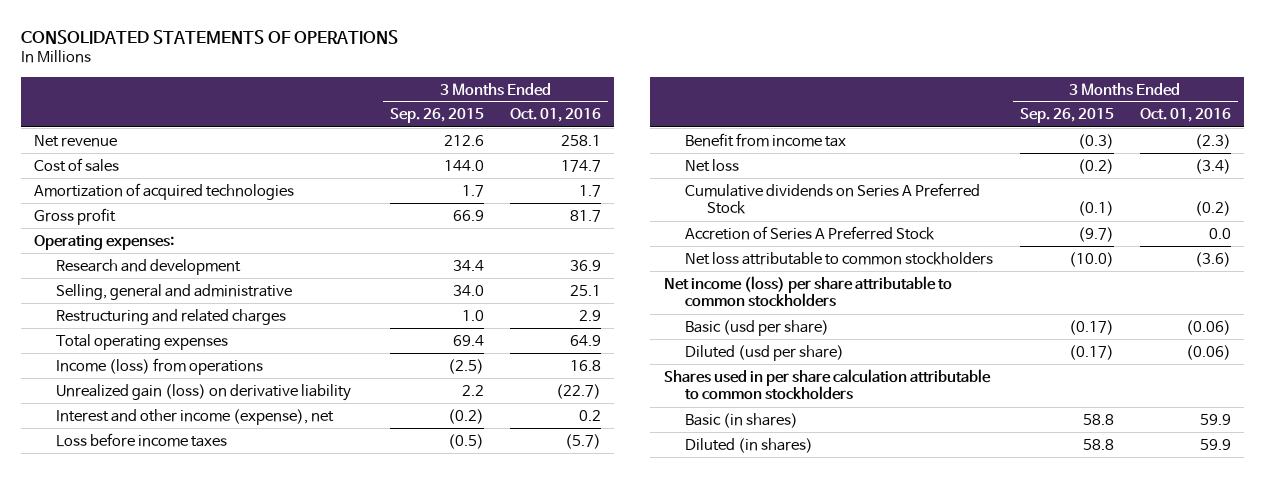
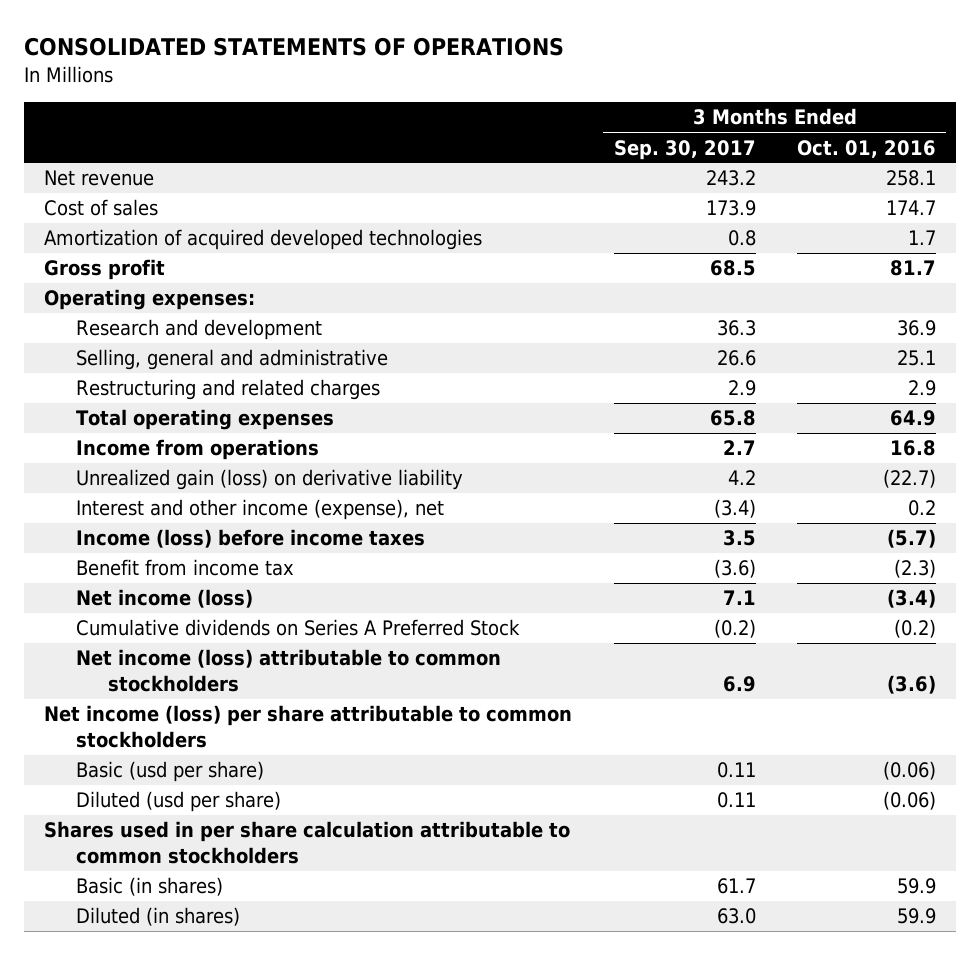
[389,108,484,124] Sep. 26, 2015 -> none
none -> [613,139,756,160] Sep. 30, 2017
[33,182,294,200] Amortization of acquired technologies -> [44,229,483,251] Amortization of acquired developed technologies
[55,357,263,375] Income (loss) from operations -> [76,439,320,461] Income from operations
[55,432,227,447] Loss before income taxes -> [76,529,426,549] Income (loss) before income taxes
[685,158,740,172] Net loss -> [76,589,254,609] Net income (loss)
[685,225,936,240] Accretion of Series A Preferred Stock -> none
[685,251,994,265] Net loss attributable to common stockholders -> [76,649,502,692] Net income (loss) attributable to common stockholders

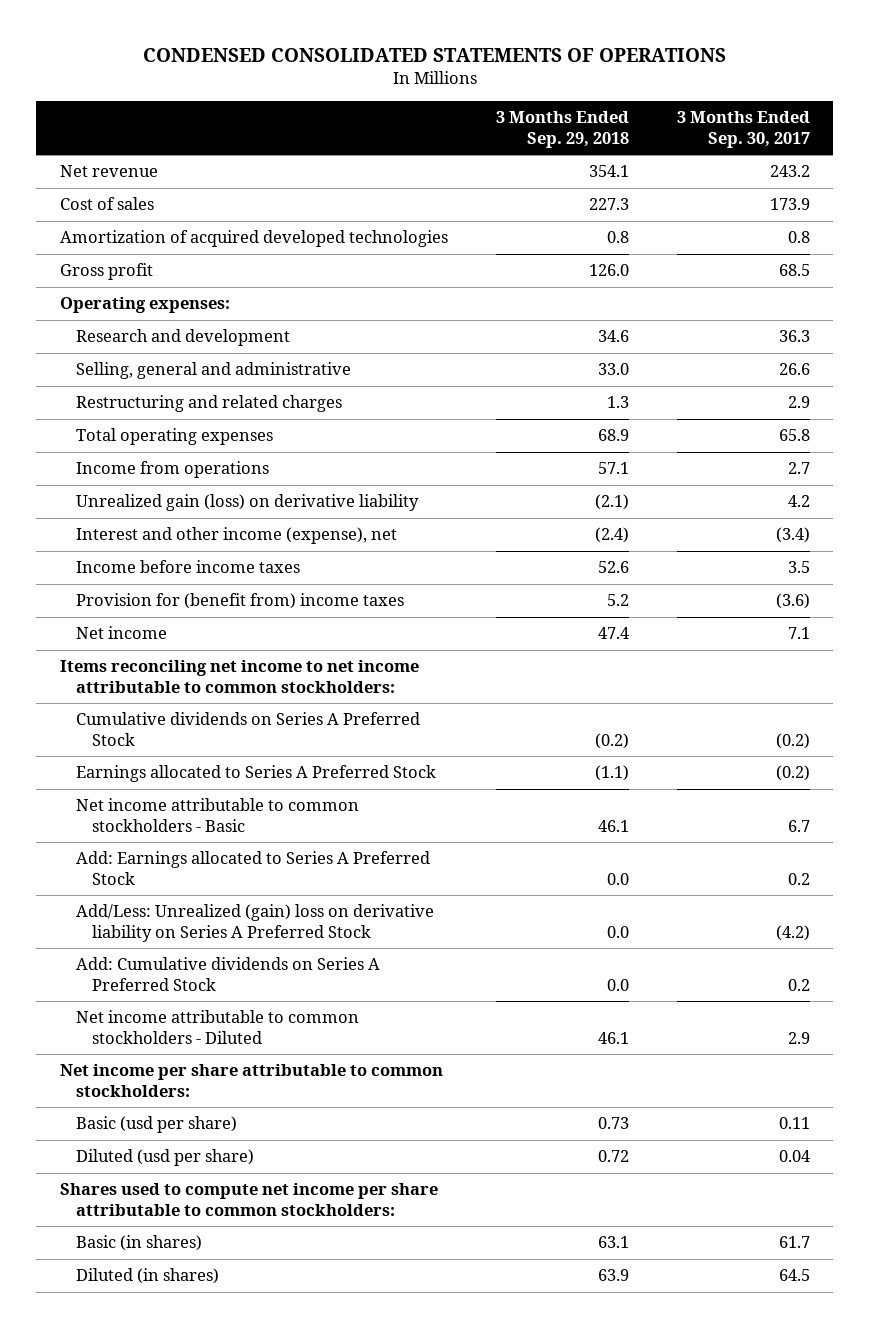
[23,36,564,56] CONSOLIDATED STATEMENTS OF OPERATIONS -> [142,47,726,62] CONDENSED CONSOLIDATED STATEMENTS OF OPERATIONS
[796,139,936,158] Oct. 01, 2016 -> none
none -> [495,111,629,148] 3 Months Ended Sep. 29, 2018
[76,529,426,549] Income (loss) before income taxes -> [76,560,301,574] Income before income taxes
[76,559,295,577] Benefit from income tax -> [76,593,405,610] Provision for (benefit from) income taxes
[76,589,254,609] Net income (loss) -> [76,626,168,640] Net income
none -> [59,660,419,693] Items reconciling net income to net income attributable to common stockholders:
none -> [76,765,437,783] Earnings allocated to Series A Preferred Stock
[76,649,502,692] Net income (loss) attributable to common stockholders -> [76,798,360,832] Net income attributable to common stockholders - Basic
[722,675,756,692] 6.9 -> [787,819,810,832] 6.7
none -> [76,851,431,885] Add: Earnings allocated to Series A Preferred Stock
none -> [76,904,435,942] Add/Less: Unrealized (gain) loss on derivative liability on Series A Preferred Stock
none -> [76,957,381,991] Add: Cumulative dividends on Series A Preferred Stock
none -> [76,1010,360,1044] Net income attributable to common stockholders - Diluted
[44,705,573,748] Net income (loss) per share attributable to common stockholders -> [59,1064,443,1097] Net income per share attributable to common stockholders:
[716,792,756,809] 0.11 -> [778,1150,810,1163] 0.04
[44,821,571,864] Shares used in per share calculation attributable to common stockholders -> [59,1183,438,1216] Shares used to compute net income per share attributable to common stockholders:
[716,908,756,925] 63.0 -> [778,1269,810,1282] 64.5

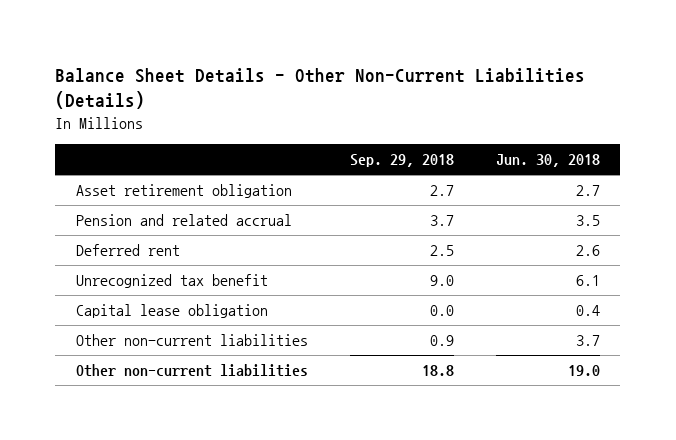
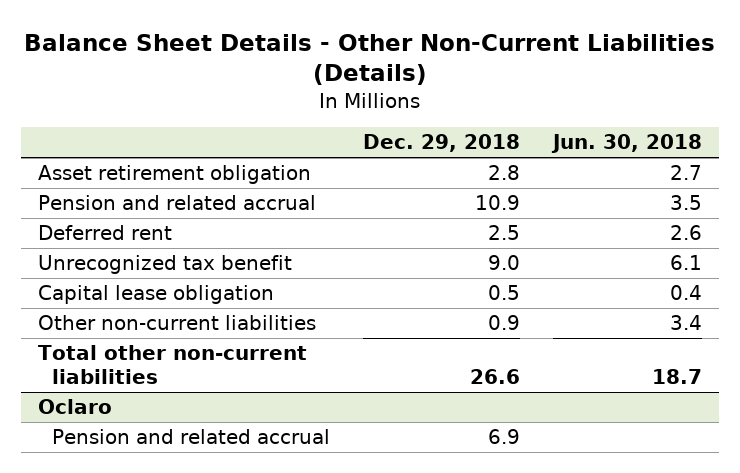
[349,154,454,168] Sep. 29, 2018 -> none
none -> [363,134,521,153] Dec. 29, 2018
[575,335,600,347] 3.7 -> [670,315,703,331] 3.4
[76,364,309,378] Other non-current liabilities -> [37,345,307,385] Total other non-current liabilities
[567,365,600,377] 19.0 -> [652,369,703,385] 18.7
none -> [37,399,112,415] Oclaro
none -> [52,429,331,445] Pension and related accrual

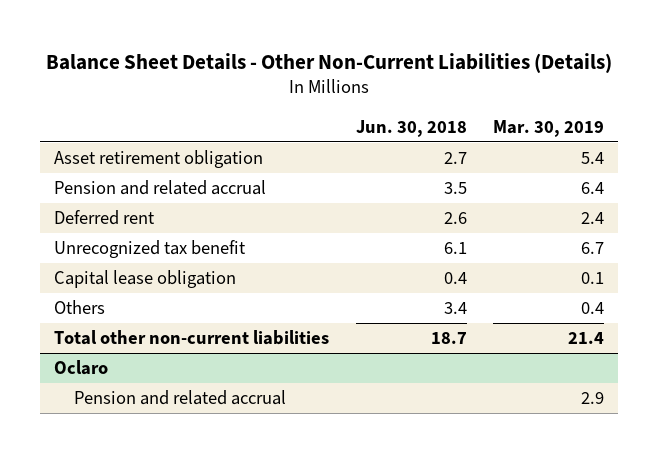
[363,134,521,153] Dec. 29, 2018 -> none
none -> [493,119,605,137] Mar. 30, 2019
[37,315,316,331] Other non-current liabilities -> [53,300,105,315] Others

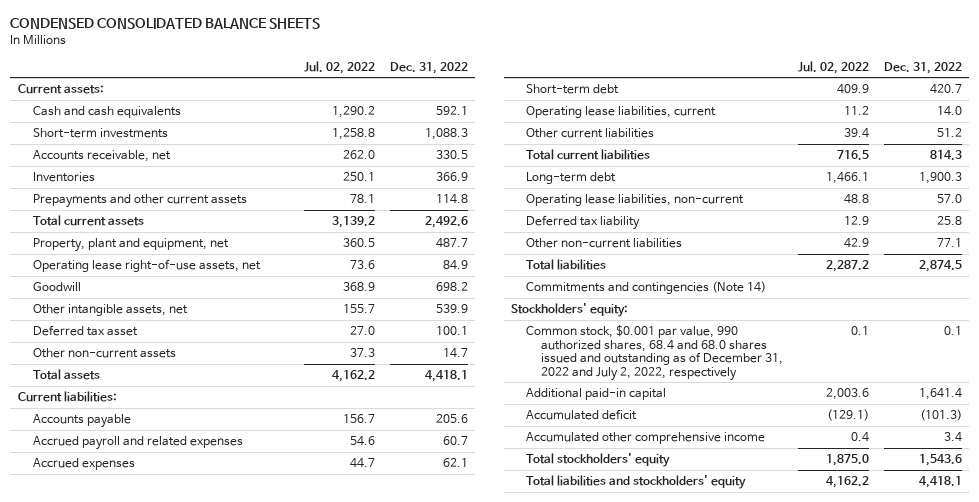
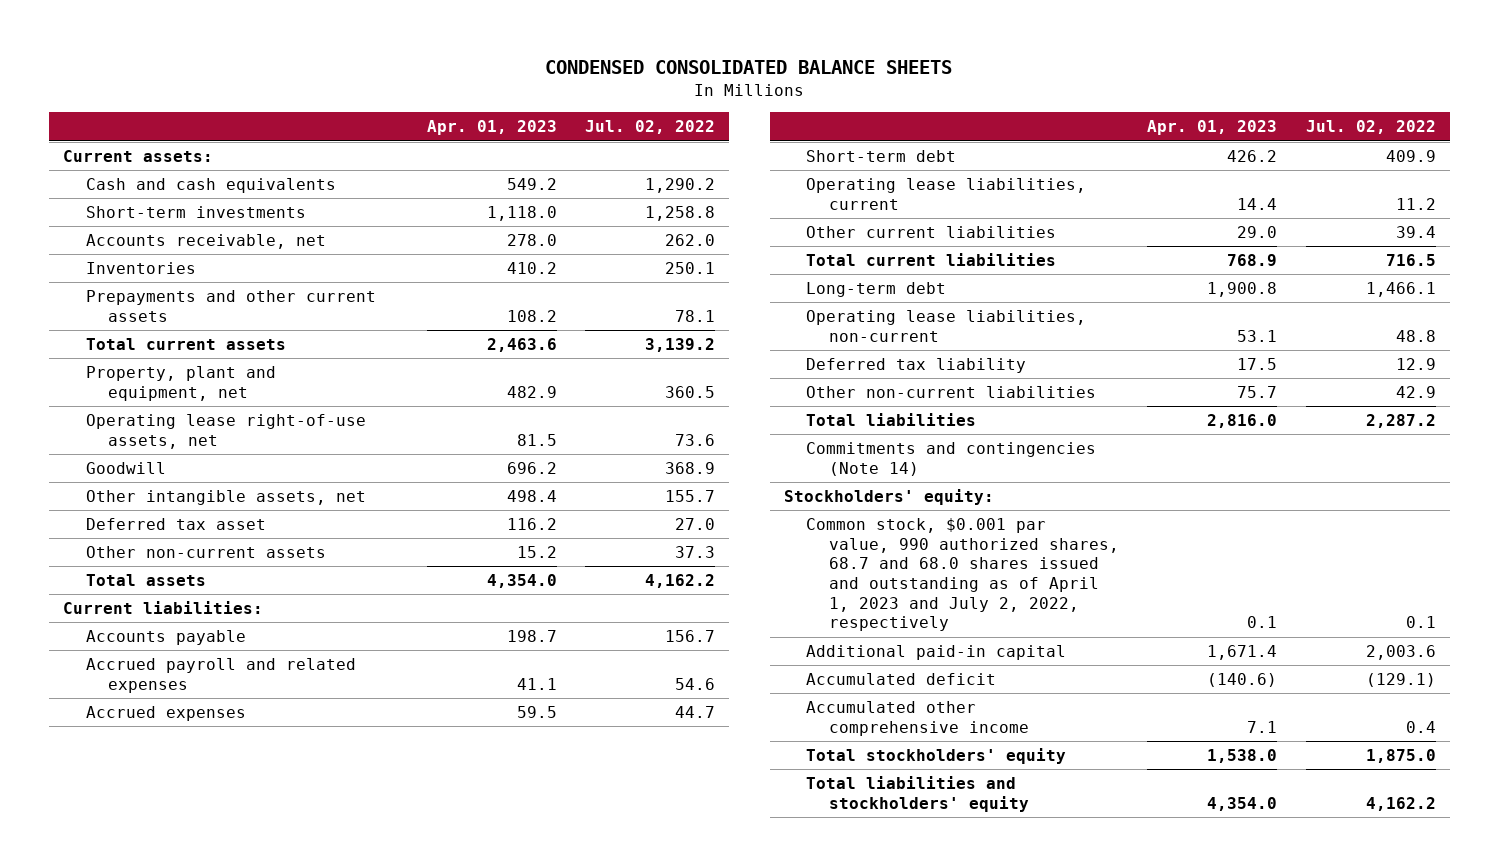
[389,61,468,74] Dec. 31, 2022 -> none
none -> [426,120,557,136] Apr. 01, 2023
[526,325,784,381] Common stock, $0.001 par value, 990 authorized shares, 68.4 and 68.0 shares issued and outstanding as of December 31, 2022 and July 2, 2022, respectively -> [806,518,1119,632] Common stock, $0.001 par value, 990 authorized shares, 68.7 and 68.0 shares issued and outstanding as of April 1, 2023 and July 2, 2022, respectively

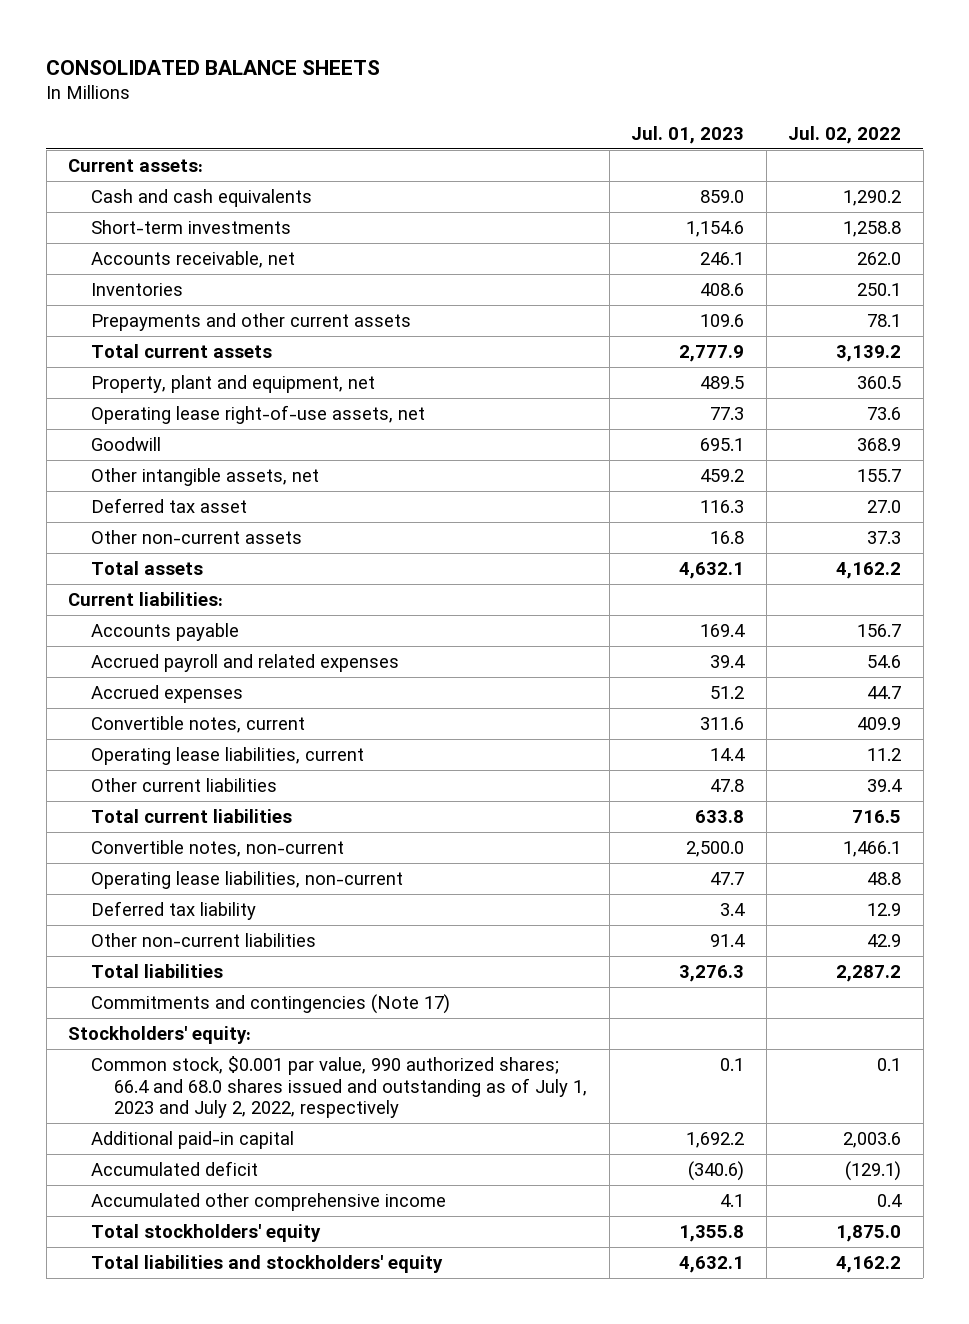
[545,60,953,75] CONDENSED CONSOLIDATED BALANCE SHEETS -> [46,59,381,75] CONSOLIDATED BALANCE SHEETS
[426,120,557,136] Apr. 01, 2023 -> none
none -> [631,125,745,144] Jul. 01, 2023
[806,150,957,163] Short-term debt -> [91,716,306,734] Convertible notes, current
[806,282,947,298] Long-term debt -> [91,840,345,858] Convertible notes, non-current
[806,442,1097,476] Commitments and contingencies (Note 14) -> [91,994,451,1015] Commitments and contingencies (Note 17)
[806,518,1119,632] Common stock, $0.001 par value, 990 authorized shares, 68.7 and 68.0 shares issued and outstanding as of April 1, 2023 and July 2, 2022, respectively -> [91,1056,588,1119] Common stock, $0.001 par value, 990 authorized shares; 66.4 and 68.0 shares issued and outstanding as of July 1, 2023 and July 2, 2022, respectively

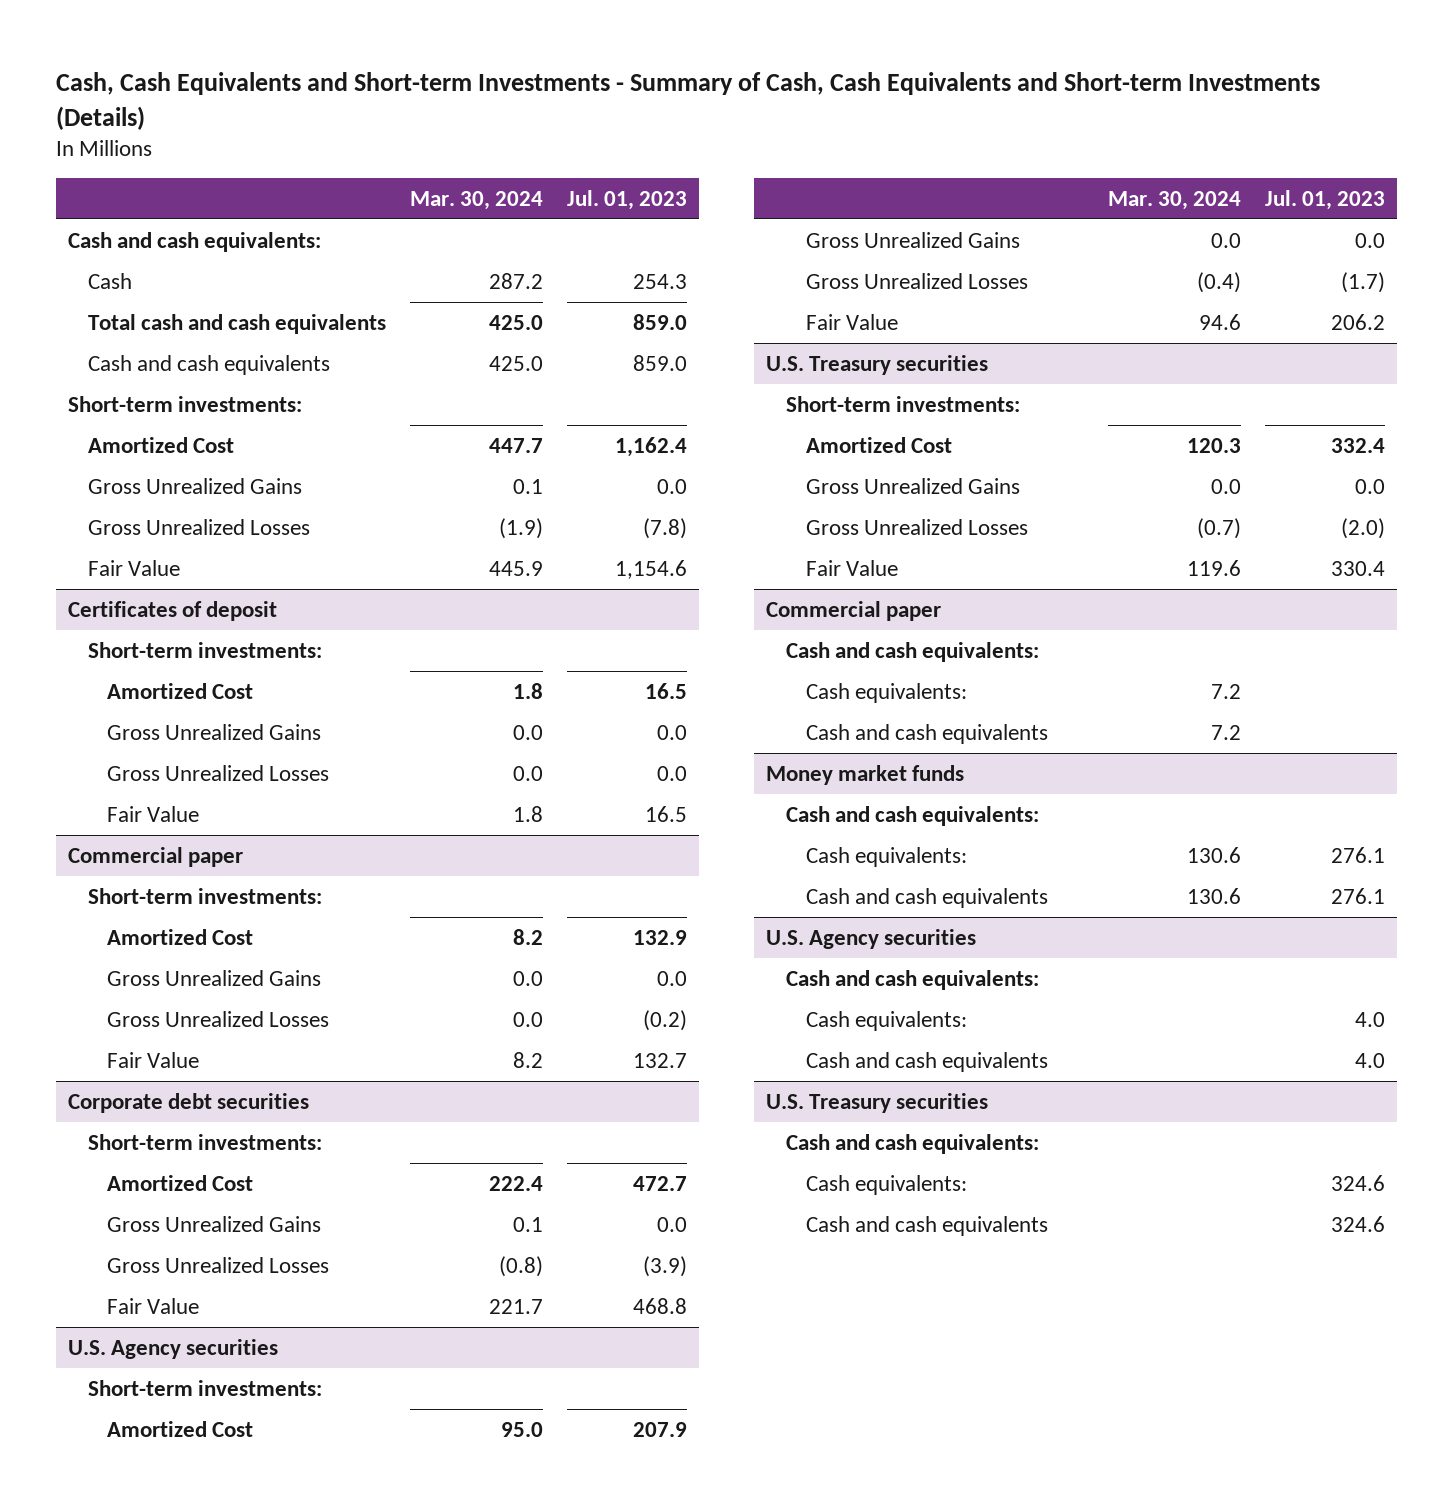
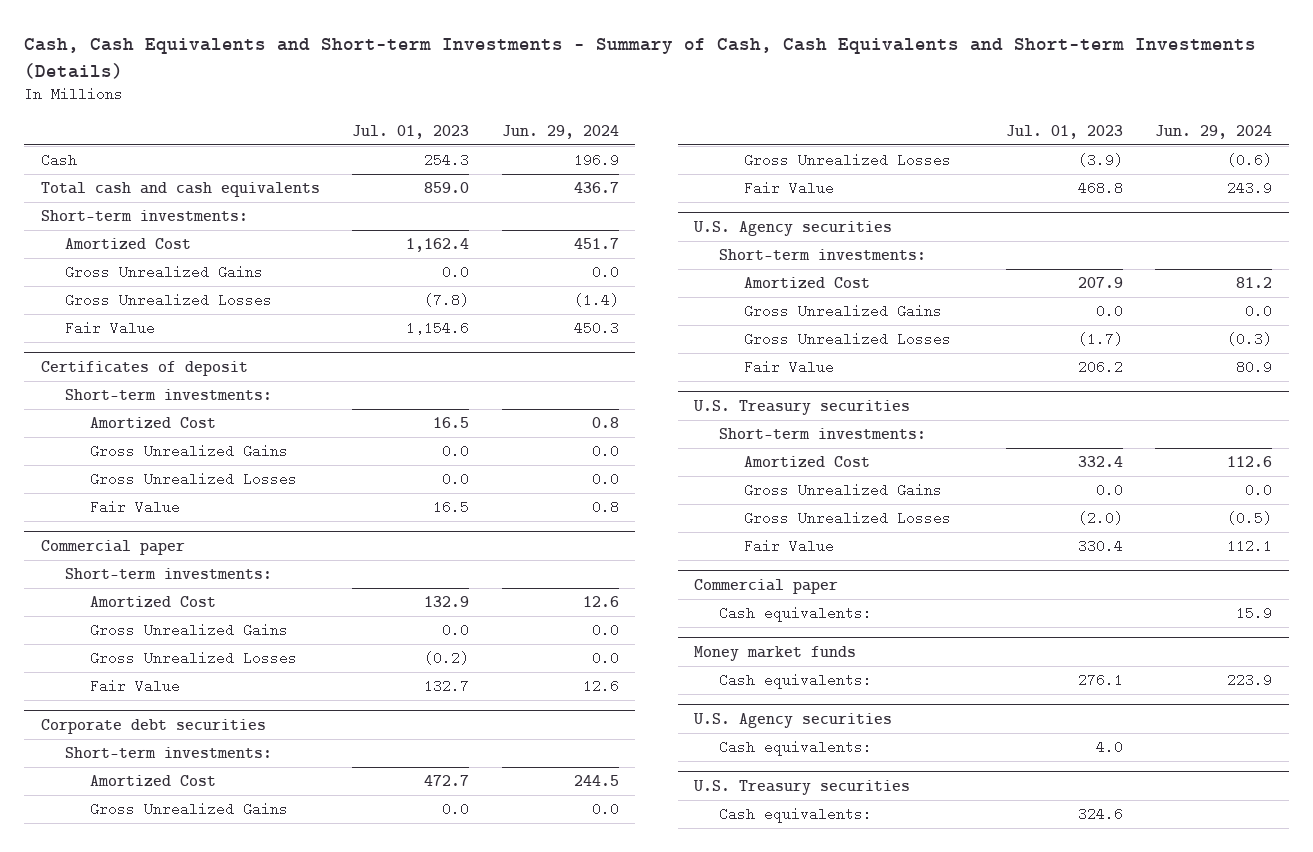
[409,190,543,210] Mar. 30, 2024 -> none
none -> [502,124,620,139] Jun. 29, 2024
[68,231,322,252] Cash and cash equivalents: -> none
[87,354,330,375] Cash and cash equivalents -> none
[785,641,1039,662] Cash and cash equivalents: -> none
[805,723,1048,744] Cash and cash equivalents -> none
[785,805,1039,826] Cash and cash equivalents: -> none
[805,887,1048,908] Cash and cash equivalents -> none
[785,969,1039,990] Cash and cash equivalents: -> none
[805,1051,1048,1072] Cash and cash equivalents -> none
[785,1133,1039,1154] Cash and cash equivalents: -> none
[805,1215,1048,1236] Cash and cash equivalents -> none

